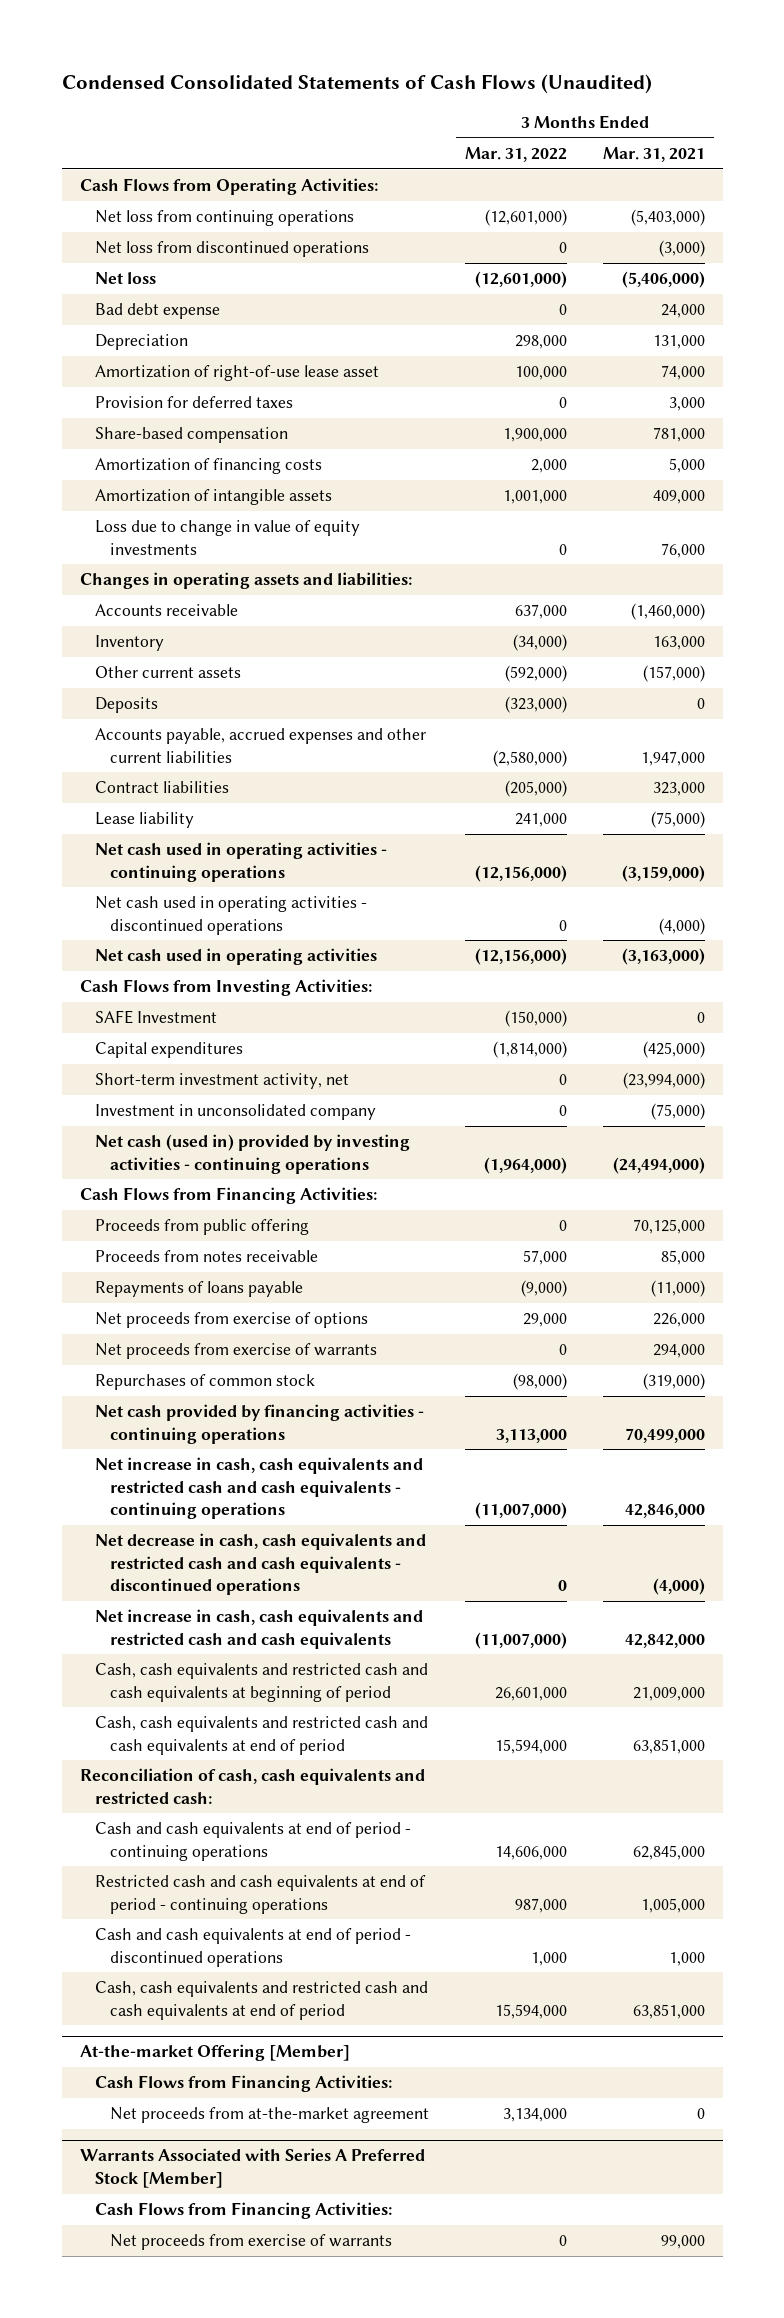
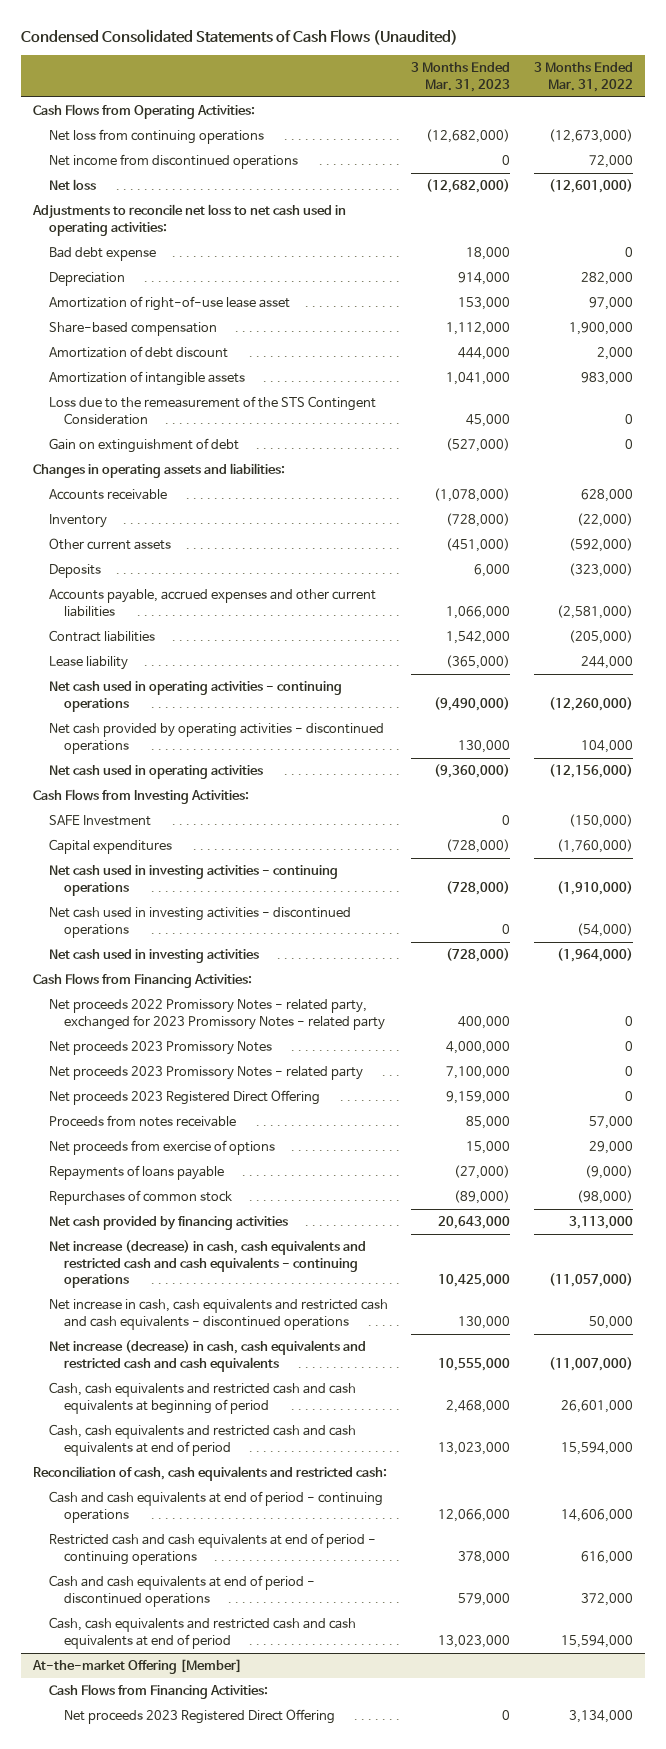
[602,147,705,163] Mar. 31, 2021 -> none
none -> [411,62,511,92] 3 Months Ended Mar. 31, 2023
[484,209,567,227] (12,601,000) -> [548,129,633,144] (12,673,000)
[94,241,369,258] Net loss from discontinued operations -> [48,154,298,170] Net income from discontinued operations
[558,242,567,254] 0 -> [588,155,633,169] 72,000
none -> [32,204,347,236] Adjustments to reconcile net loss to net cash used in operating activities:
[94,396,293,409] Provision for deferred taxes -> none
[514,335,567,350] 298,000 -> [580,272,633,286] 282,000
[514,366,567,381] 100,000 -> [588,297,633,311] 97,000
[94,520,360,555] Loss due to change in value of equity investments -> none
[94,458,322,475] Amortization of financing costs -> [48,346,228,359] Amortization of debt discount
[502,490,567,505] 1,001,000 -> [580,372,633,386] 983,000
none -> [48,396,376,425] Loss due to the remeasurement of the STS Contingent Consideration
none -> [48,438,239,454] Gain on extinguishment of debt
[514,604,567,620] 637,000 -> [580,489,633,503] 628,000
[512,634,567,652] (34,000) -> [576,513,633,528] (22,000)
[492,749,567,767] (2,580,000) -> [556,604,633,619] (2,581,000)
[514,813,567,828] 241,000 -> [580,656,633,670] 244,000
[474,864,567,882] (12,156,000) -> [548,696,633,711] (12,260,000)
[94,896,367,935] Net cash used in operating activities - discontinued operations -> [48,723,384,754] Net cash provided by operating activities - discontinued operations
[558,919,567,931] 0 -> [580,739,633,753] 104,000
[94,1073,349,1090] Short-term investment activity, net -> none
[94,1104,376,1121] Investment in unconsolidated company -> none
[492,1041,567,1059] (1,814,000) -> [556,839,633,854] (1,760,000)
none -> [48,865,338,896] Net cash used in investing activities - continuing operations
none -> [48,907,351,938] Net cash used in investing activities - discontinued operations
[94,1134,410,1174] Net cash (used in) provided by investing activities - continuing operations -> [48,949,259,964] Net cash used in investing activities
[94,1219,309,1236] Proceeds from public offering -> none
none -> [48,999,386,1030] Net proceeds 2022 Promissory Notes - related party, exchanged for 2023 Promissory Notes - related party
none -> [48,1041,272,1056] Net proceeds 2023 Promissory Notes
none -> [48,1066,363,1081] Net proceeds 2023 Promissory Notes - related party
none -> [48,1090,320,1106] Net proceeds 2023 Registered Direct Offering
[94,1343,377,1360] Net proceeds from exercise of warrants -> none
[94,1281,303,1298] Repayments of loans payable -> [48,1165,224,1181] Repayments of loans payable
[94,1404,424,1444] Net cash provided by financing activities - continuing operations -> [48,1216,288,1231] Net cash provided by financing activities
[94,1457,423,1520] Net increase in cash, cash equivalents and restricted cash and cash equivalents - continuing operations -> [48,1240,366,1289] Net increase (decrease) in cash, cash equivalents and restricted cash and cash equivalents - continuing operations
[474,1502,567,1520] (11,007,000) -> [548,1273,633,1288] (11,057,000)
[94,1533,426,1596] Net decrease in cash, cash equivalents and restricted cash and cash equivalents - discontinued operations -> [48,1299,388,1330] Net increase in cash, cash equivalents and restricted cash and cash equivalents - discontinued operations
[557,1580,567,1592] 0 -> [588,1315,633,1329] 50,000
[94,1609,423,1649] Net increase in cash, cash equivalents and restricted cash and cash equivalents -> [48,1340,366,1372] Net increase (decrease) in cash, cash equivalents and restricted cash and cash equivalents
[514,1897,567,1913] 987,000 -> [580,1550,633,1564] 616,000
[530,1951,567,1966] 1,000 -> [580,1592,633,1606] 372,000
[79,2148,425,2189] Warrants Associated with Series A Preferred Stock [Member] -> none
[94,2202,392,2220] Cash Flows from Financing Activities: -> none
[110,2234,393,2251] Net proceeds from exercise of warrants -> none
[110,2107,430,2124] Net proceeds from at-the-market agreement -> [64,1709,336,1725] Net proceeds 2023 Registered Direct Offering

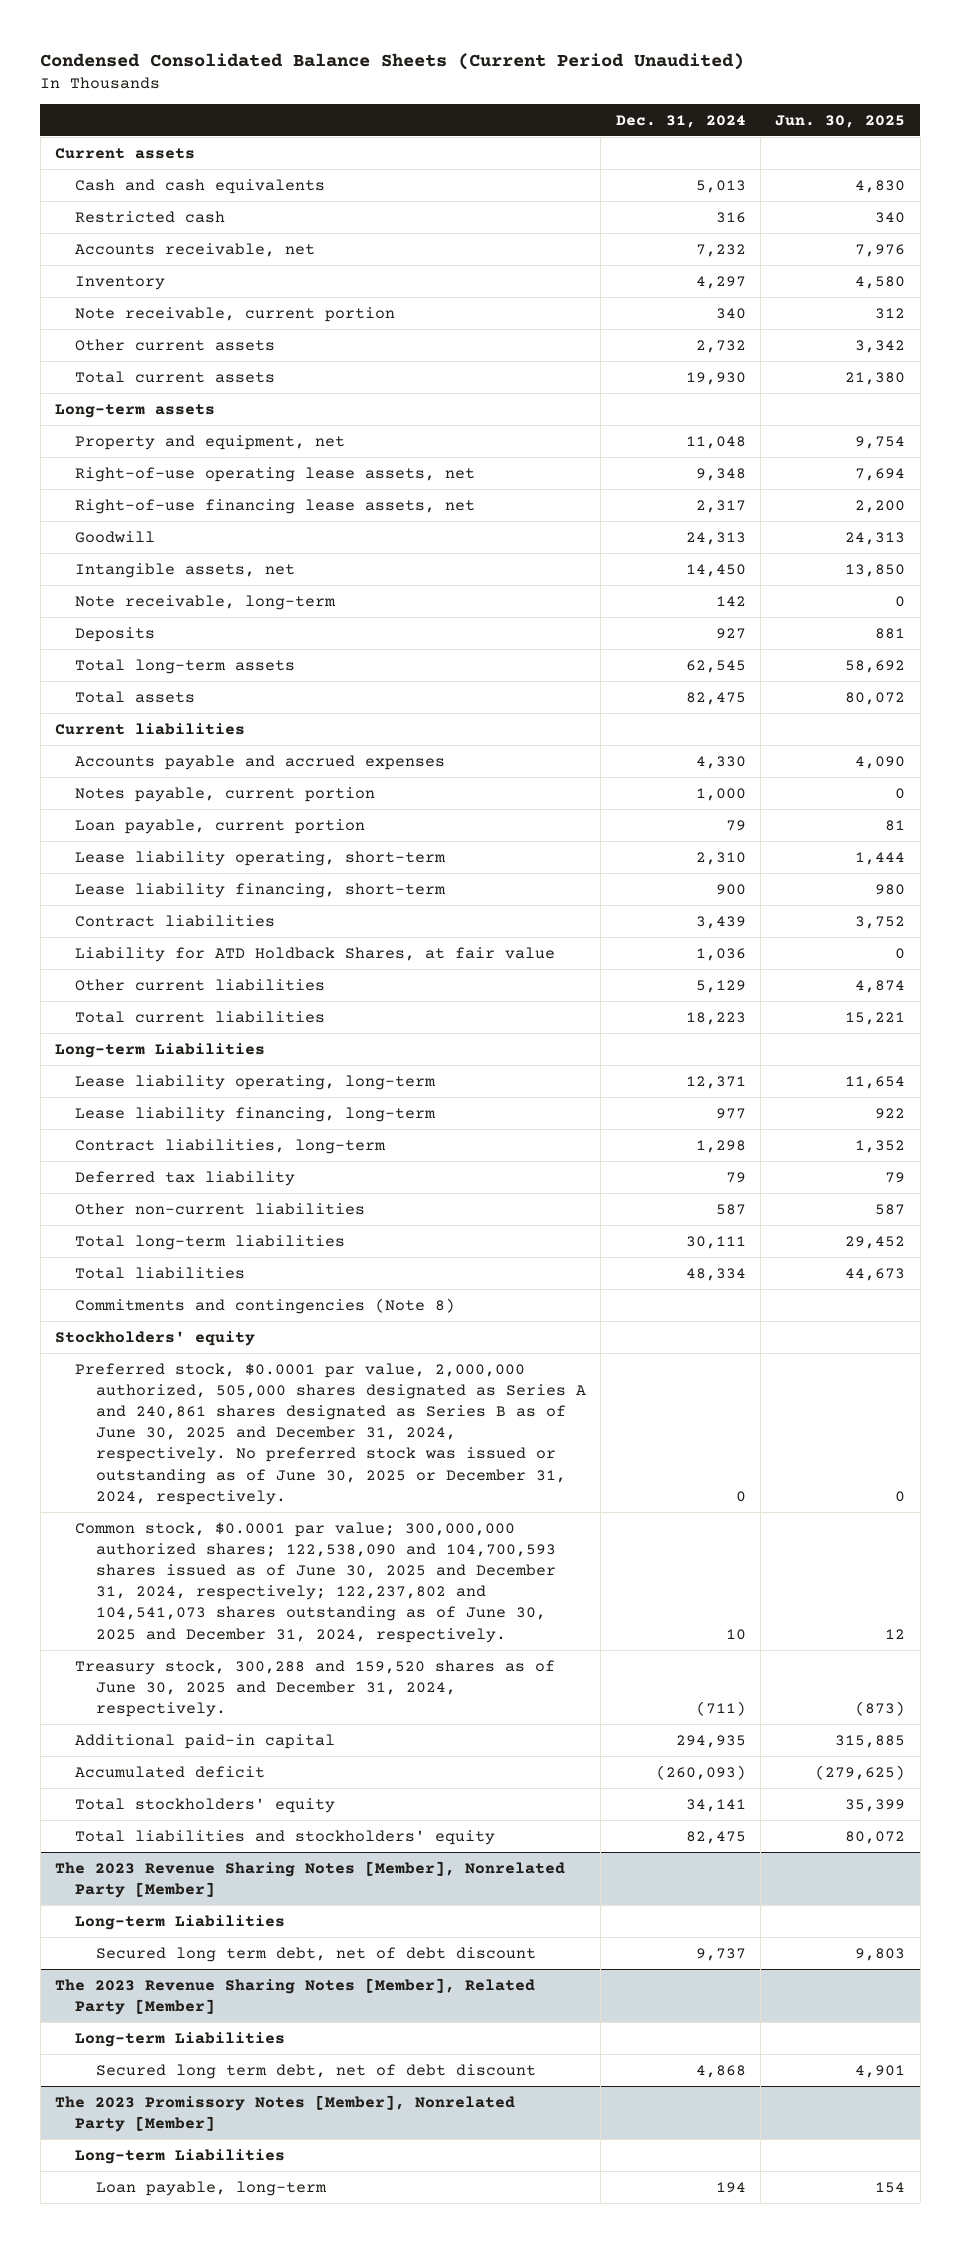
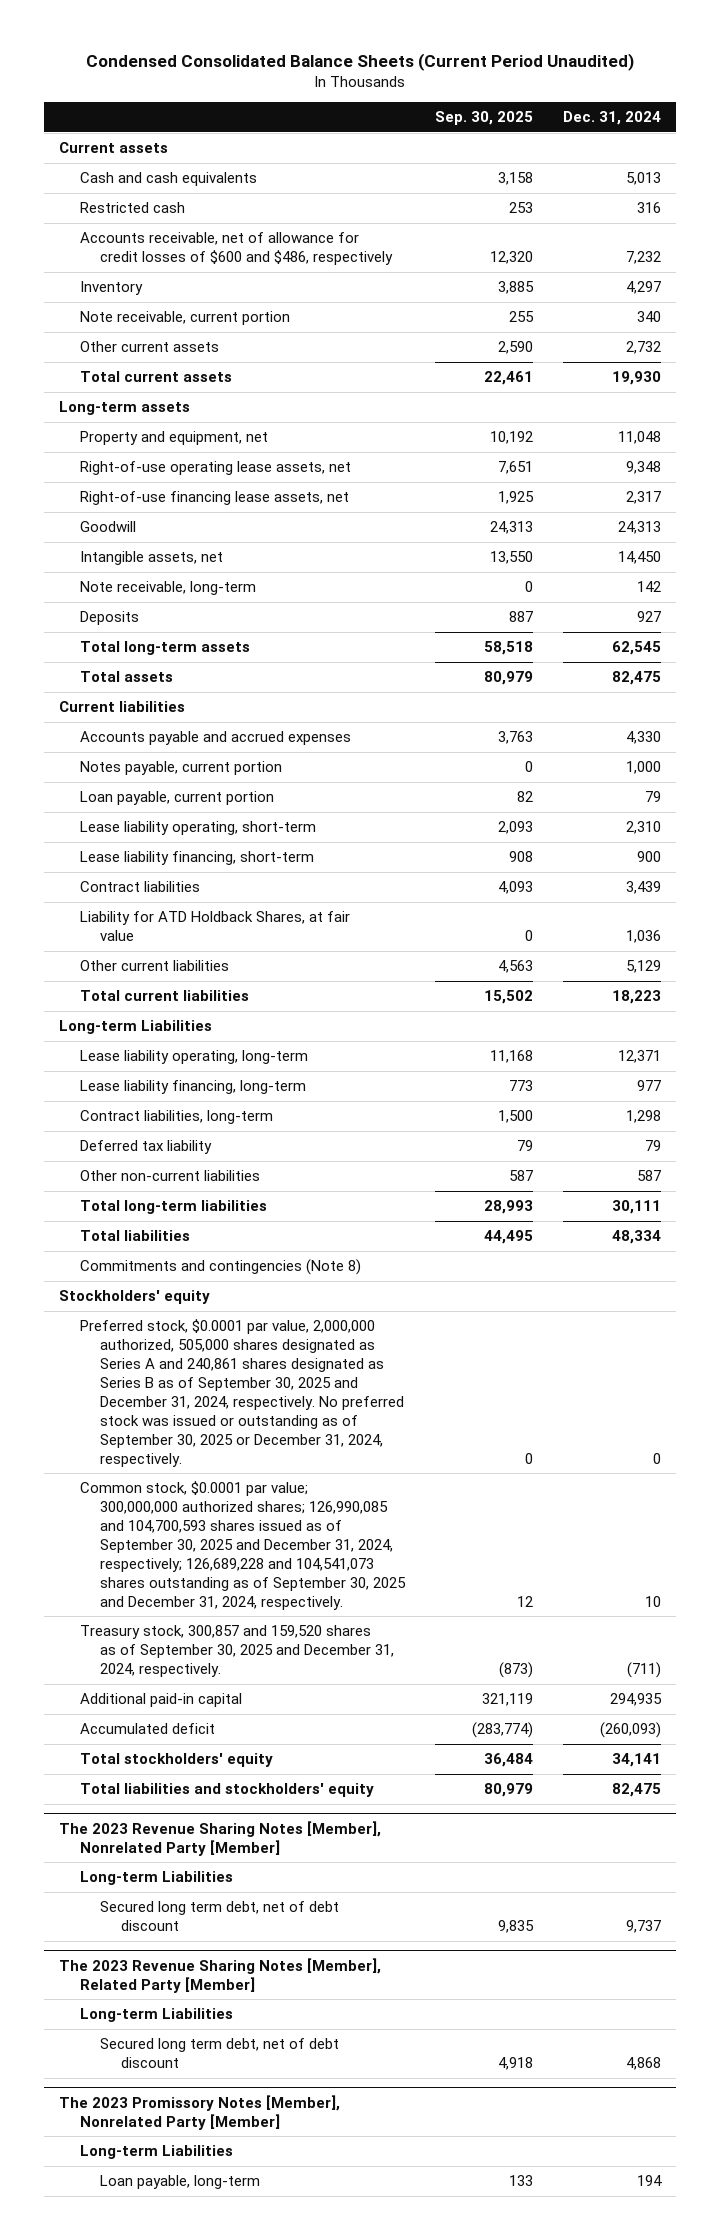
[775,114,906,128] Jun. 30, 2025 -> none
none -> [435,111,534,126] Sep. 30, 2025
[75,242,316,257] Accounts receivable, net -> [79,232,394,266] Accounts receivable, net of allowance for credit losses of $600 and $486, respectively
[75,1362,586,1505] Preferred stock, $0.0001 par value, 2,000,000 authorized, 505,000 shares designated as Series A and 240,861 shares designated as Series B as of June 30, 2025 and December 31, 2024, respectively. No preferred stock was issued or outstanding as of June 30, 2025 or December 31, 2024, respectively. -> [79,1319,405,1467] Preferred stock, $0.0001 par value, 2,000,000 authorized, 505,000 shares designated as Series A and 240,861 shares designated as Series B as of September 30, 2025 and December 31, 2024, respectively. No preferred stock was issued or outstanding as of September 30, 2025 or December 31, 2024, respectively.
[75,1521,556,1643] Common stock, $0.0001 par value; 300,000,000 authorized shares; 122,538,090 and 104,700,593 shares issued as of June 30, 2025 and December 31, 2024, respectively; 122,237,802 and 104,541,073 shares outstanding as of June 30, 2025 and December 31, 2024, respectively. -> [79,1481,407,1610] Common stock, $0.0001 par value; 300,000,000 authorized shares; 126,990,085 and 104,700,593 shares issued as of September 30, 2025 and December 31, 2024, respectively; 126,689,228 and 104,541,073 shares outstanding as of September 30, 2025 and December 31, 2024, respectively.
[75,1659,556,1717] Treasury stock, 300,288 and 159,520 shares as of June 30, 2025 and December 31, 2024, respectively. -> [79,1625,395,1677] Treasury stock, 300,857 and 159,520 shares as of September 30, 2025 and December 31, 2024, respectively.

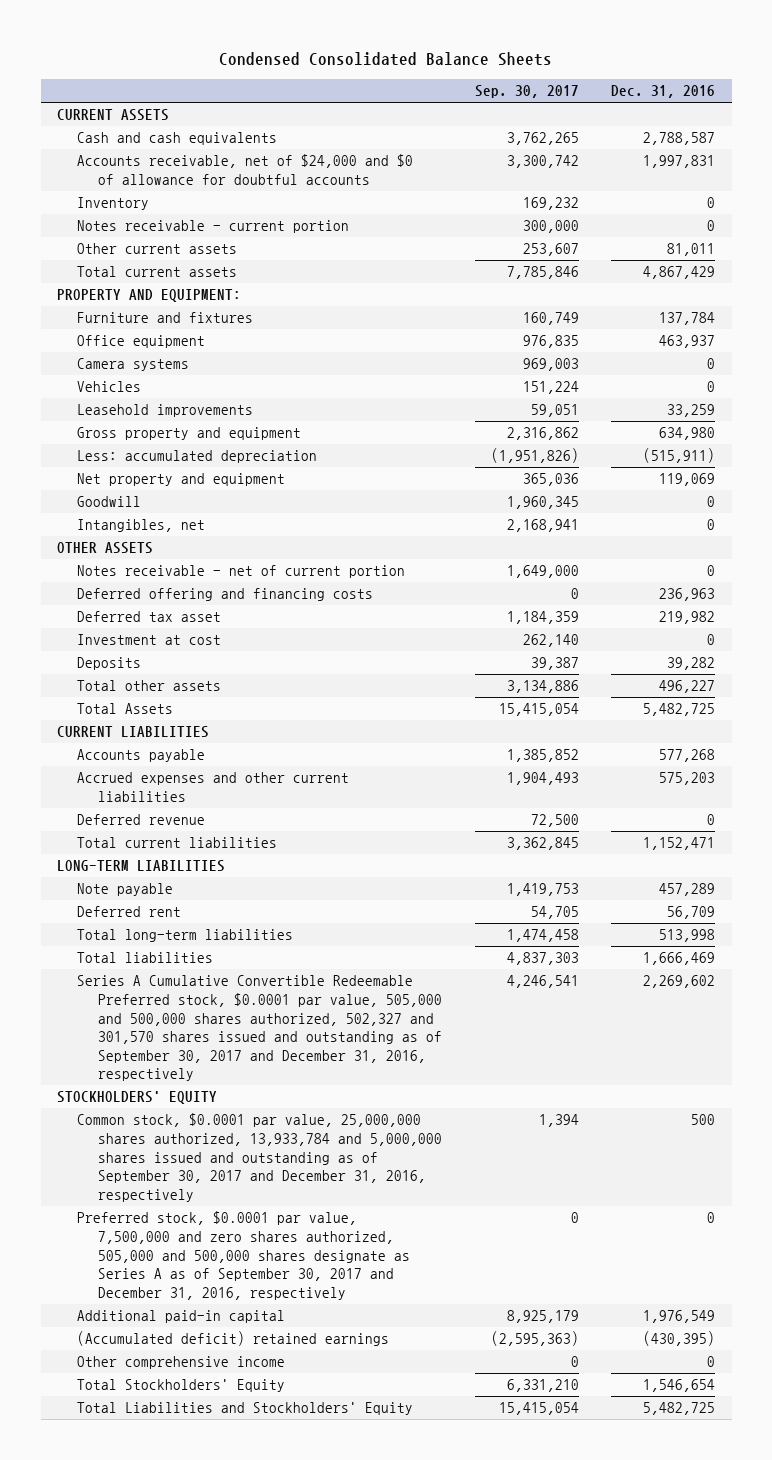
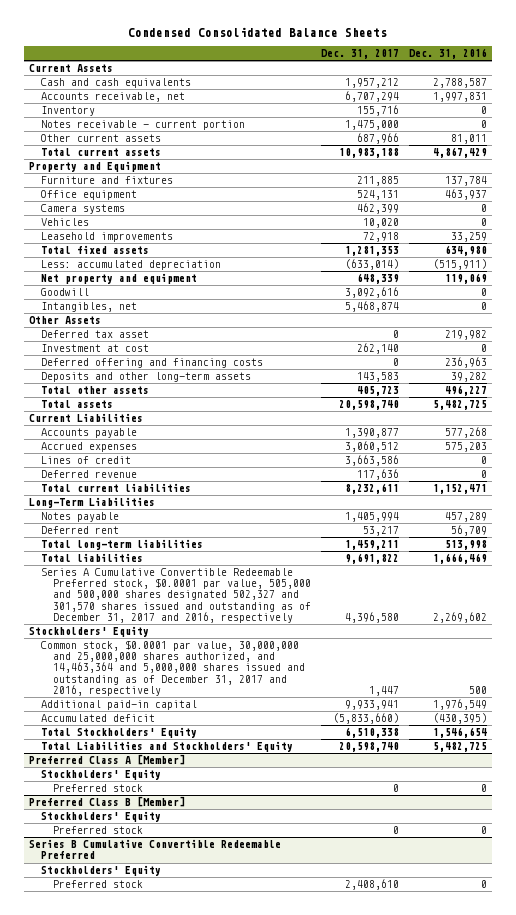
[474,85,579,99] Sep. 30, 2017 -> none
none -> [321,49,400,60] Dec. 31, 2017
[57,109,170,122] CURRENT ASSETS -> [28,64,113,73] Current Assets
[77,154,414,186] Accounts receivable, net of $24,000 and $0 of allowance for doubtful accounts -> [40,92,185,103] Accounts receivable, net
[57,289,242,303] PROPERTY AND EQUIPMENT: -> [28,161,161,173] Property and Equipment
[77,427,302,441] Gross property and equipment -> [40,245,149,255] Total fixed assets
[77,565,406,579] Notes receivable - net of current portion -> none
[57,542,154,555] OTHER ASSETS -> [28,316,101,325] Other Assets
[77,588,374,602] Deferred offering and financing costs -> [40,358,263,369] Deferred offering and financing costs
[77,657,142,671] Deposits -> [40,372,251,383] Deposits and other long-term assets
[77,703,174,715] Total Assets -> [40,400,113,409] Total assets
[57,726,210,739] CURRENT LIABILITIES -> [28,413,143,423] Current Liabilities
[77,772,350,803] Accrued expenses and other current liabilities -> [40,442,137,453] Accrued expenses
none -> [40,456,131,465] Lines of credit
[57,860,226,873] LONG-TERM LIABILITIES -> [28,497,155,509] Long-Term Liabilities
[77,883,174,897] Note payable -> [40,512,119,523] Notes payable
[77,1211,410,1300] Preferred stock, $0.0001 par value, 7,500,000 and zero shares authorized, 505,000 and 500,000 shares designate as Series A as of September 30, 2017 and December 31, 2016, respectively -> none
[77,975,442,1082] Series A Cumulative Convertible Redeemable Preferred stock, $0.0001 par value, 505,000 and 500,000 shares authorized, 502,327 and 301,570 shares issued and outstanding as of September 30, 2017 and December 31, 2016, respectively -> [40,568,312,623] Series A Cumulative Convertible Redeemable Preferred stock, $0.0001 par value, 505,000 and 500,000 shares designated 502,327 and 301,570 shares issued and outstanding as of December 31, 2017 and 2016, respectively
[57,1091,218,1105] STOCKHOLDERS' EQUITY -> [28,626,149,638] Stockholders' Equity
[77,1113,442,1202] Common stock, $0.0001 par value, 25,000,000 shares authorized, 13,933,784 and 5,000,000 shares issued and outstanding as of September 30, 2017 and December 31, 2016, respectively -> [40,640,306,696] Common stock, $0.0001 par value, 30,000,000 and 25,000,000 shares authorized, and 14,463,364 and 5,000,000 shares issued and outstanding as of December 31, 2017 and 2016, respectively
[77,1356,286,1370] Other comprehensive income -> none
[77,1331,390,1347] (Accumulated deficit) retained earnings -> [40,714,155,723] Accumulated deficit
none -> [28,754,185,766] Preferred Class A [Member]
none -> [40,769,161,781] Stockholders' Equity
none -> [53,784,144,793] Preferred stock
none -> [28,796,185,808] Preferred Class B [Member]
none -> [40,811,161,823] Stockholders' Equity
none -> [53,826,144,835] Preferred stock
none -> [28,839,281,860] Series B Cumulative Convertible Redeemable Preferred
none -> [40,865,161,877] Stockholders' Equity
none -> [53,880,144,889] Preferred stock

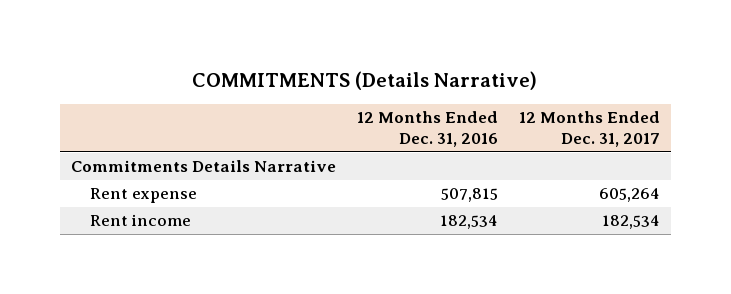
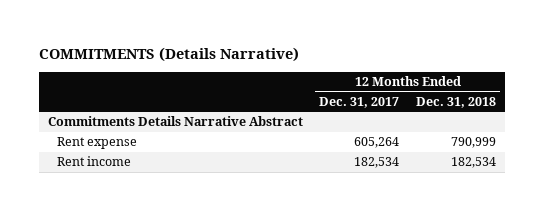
[356,111,498,148] 12 Months Ended Dec. 31, 2016 -> none
none -> [416,97,497,109] Dec. 31, 2018
[70,160,336,173] Commitments Details Narrative -> [47,116,303,127] Commitments Details Narrative Abstract

